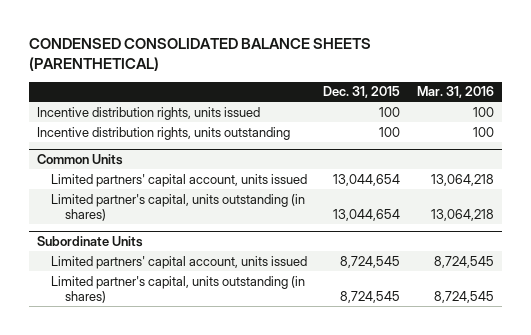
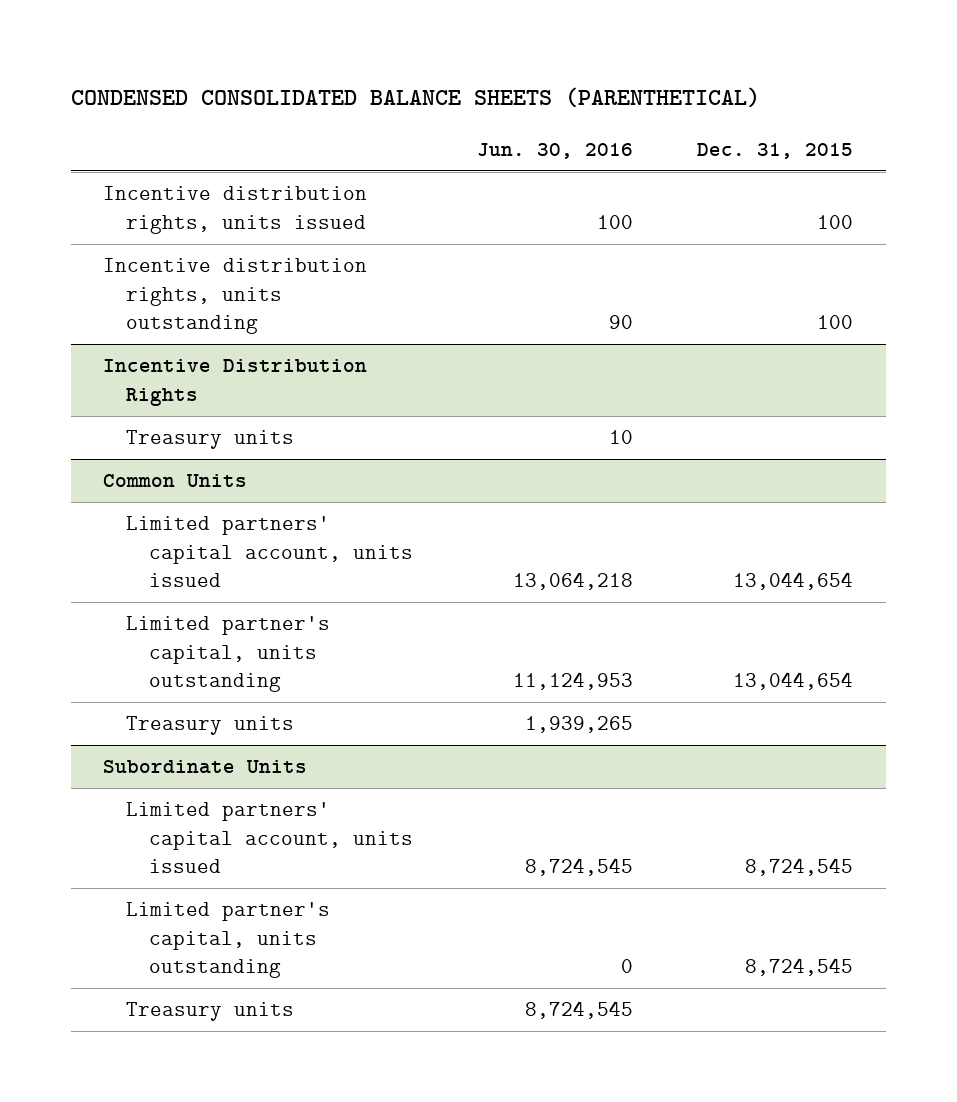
[416,86,494,99] Mar. 31, 2016 -> none
none -> [477,142,634,159] Jun. 30, 2016
none -> [103,359,368,406] Incentive Distribution Rights
none -> [126,430,295,450] Treasury units
[50,193,305,222] Limited partner's capital, units outstanding (in shares) -> [126,616,331,693] Limited partner's capital, units outstanding
none -> [126,716,295,736] Treasury units
[50,275,305,304] Limited partner's capital, units outstanding (in shares) -> [126,902,331,979] Limited partner's capital, units outstanding
none -> [126,1002,295,1022] Treasury units

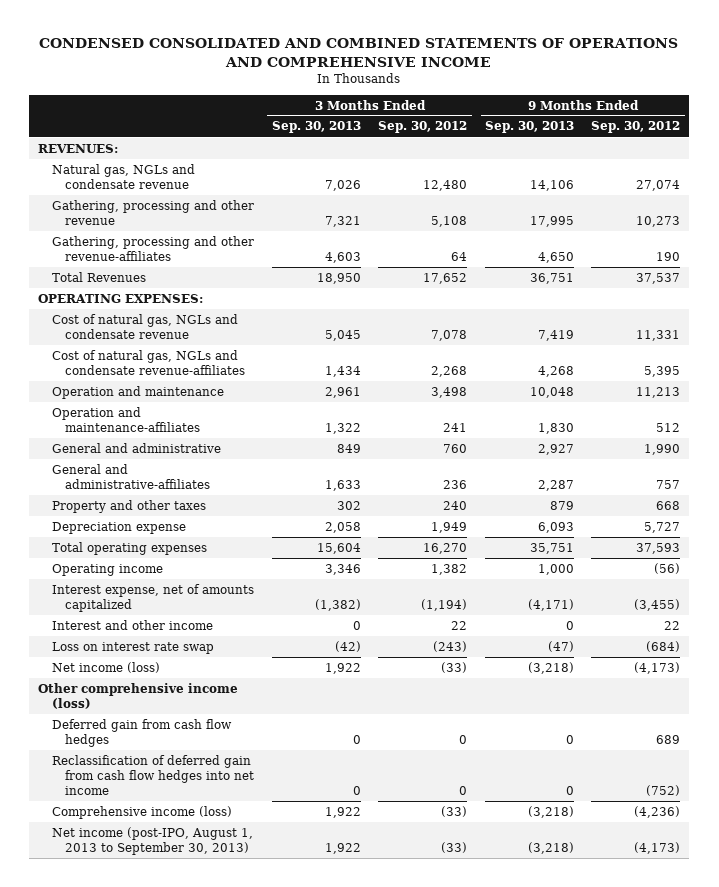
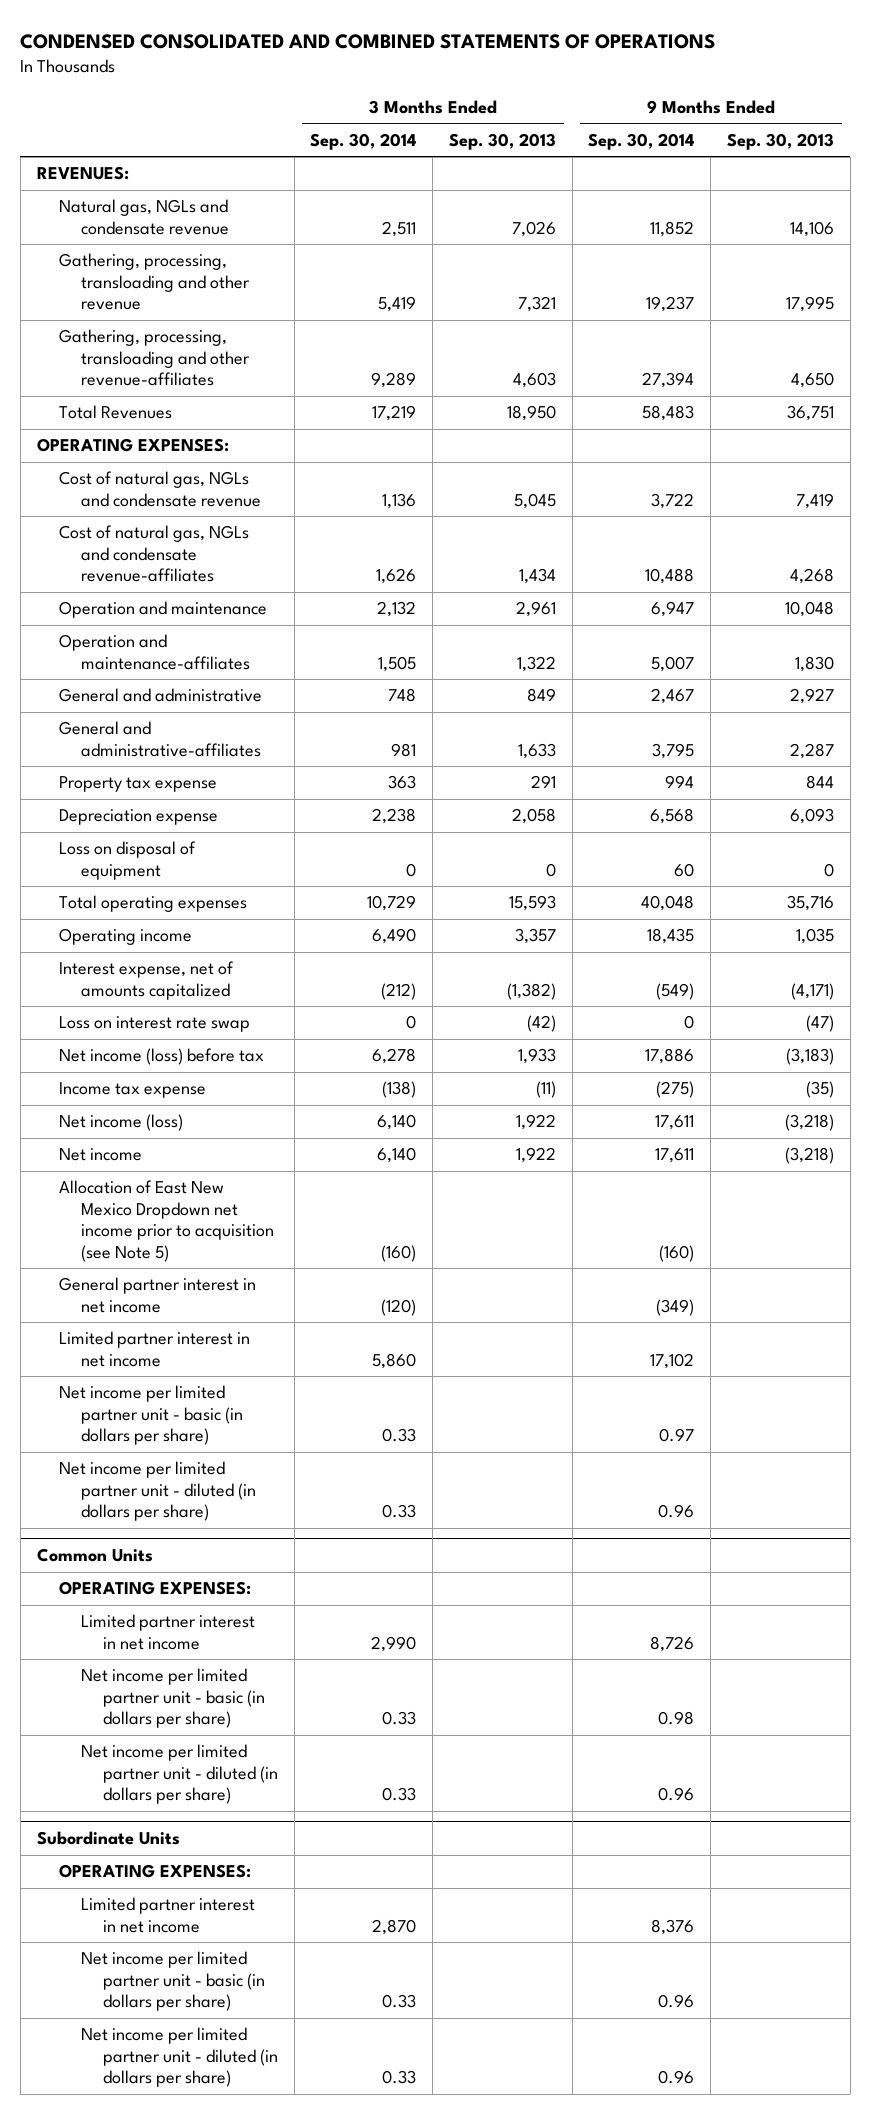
[39,37,679,67] CONDENSED CONSOLIDATED AND COMBINED STATEMENTS OF OPERATIONS AND COMPREHENSIVE INCOME -> [20,34,716,50] CONDENSED CONSOLIDATED AND COMBINED STATEMENTS OF OPERATIONS
[378,121,468,134] Sep. 30, 2012 -> none
[591,121,681,134] Sep. 30, 2012 -> none
none -> [310,132,417,150] Sep. 30, 2014
none -> [588,132,695,150] Sep. 30, 2014
[51,199,254,225] Gathering, processing and other revenue -> [58,253,250,311] Gathering, processing, transloading and other revenue
[51,235,254,261] Gathering, processing and other revenue-affiliates -> [58,329,250,387] Gathering, processing, transloading and other revenue-affiliates
[51,499,206,513] Property and other taxes -> [58,776,217,793] Property tax expense
[336,500,361,510] 302 -> [530,775,556,789] 291
[549,500,574,510] 879 -> [805,775,834,790] 844
none -> [58,841,196,880] Loss on disposal of equipment
[316,542,361,554] 15,604 -> [508,895,556,912] 15,593
[529,542,574,554] 35,751 -> [786,895,834,912] 35,716
[324,563,361,575] 3,346 -> [514,928,556,945] 3,357
[537,563,574,575] 1,000 -> [795,928,834,945] 1,035
[51,619,213,630] Interest and other income -> none
none -> [58,1048,264,1066] Net income (loss) before tax
none -> [58,1082,206,1099] Income tax expense
[38,682,239,709] Other comprehensive income (loss) -> none
[51,718,232,747] Deferred gain from cash flow hedges -> none
[51,754,255,796] Reclassification of deferred gain from cash flow hedges into net income -> none
[51,805,232,819] Comprehensive income (loss) -> none
[51,826,253,855] Net income (post-IPO, August 1, 2013 to September 30, 2013) -> [58,1148,142,1162] Net income
none -> [58,1180,274,1262] Allocation of East New Mexico Dropdown net income prior to acquisition (see Note 5)
none -> [58,1277,256,1313] General partner interest in net income
none -> [58,1331,250,1367] Limited partner interest in net income
none -> [58,1385,243,1446] Net income per limited partner unit - basic (in dollars per share)
none -> [58,1461,256,1522] Net income per limited partner unit - diluted (in dollars per share)
none -> [36,1548,153,1563] Common Units
none -> [58,1581,251,1596] OPERATING EXPENSES:
none -> [80,1614,255,1650] Limited partner interest in net income
none -> [80,1668,265,1729] Net income per limited partner unit - basic (in dollars per share)
none -> [80,1744,278,1805] Net income per limited partner unit - diluted (in dollars per share)
none -> [36,1831,180,1846] Subordinate Units
none -> [58,1864,251,1879] OPERATING EXPENSES:
none -> [80,1897,255,1933] Limited partner interest in net income
none -> [80,1951,265,2012] Net income per limited partner unit - basic (in dollars per share)
none -> [80,2027,278,2088] Net income per limited partner unit - diluted (in dollars per share)

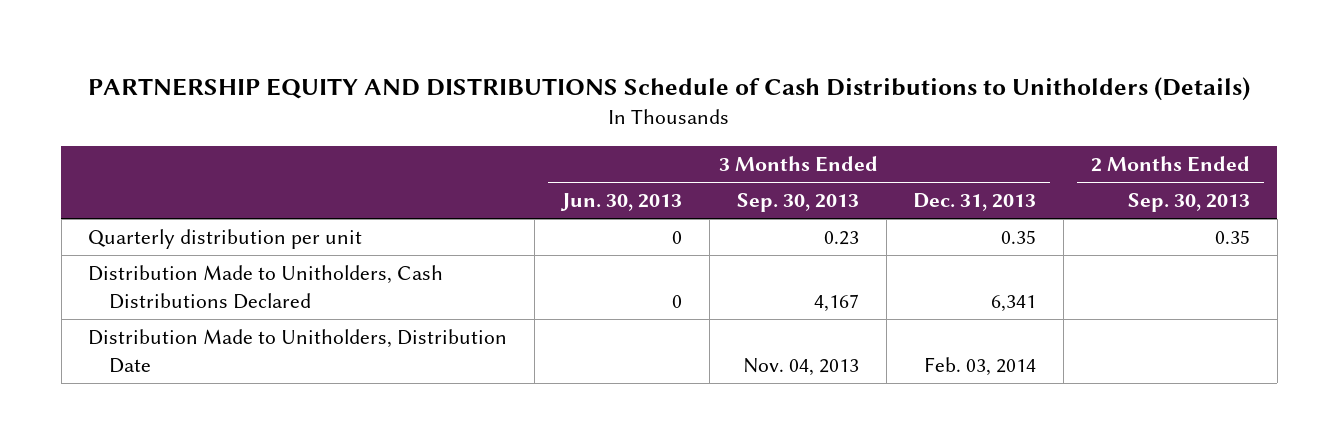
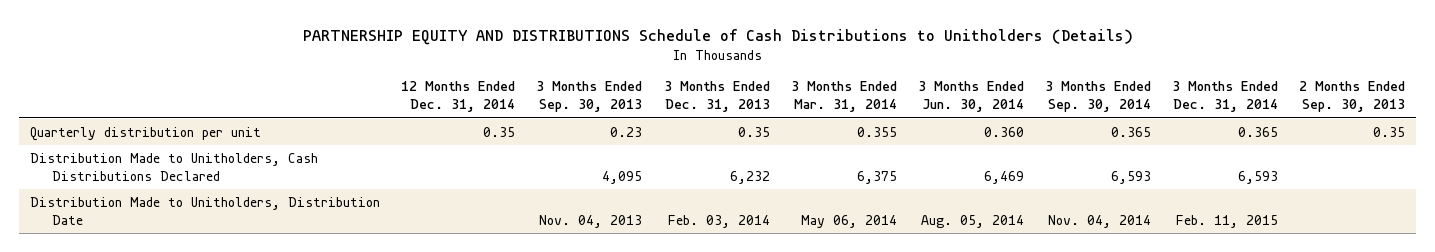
[560,193,683,212] Jun. 30, 2013 -> none
none -> [401,81,516,113] 12 Months Ended Dec. 31, 2014
none -> [790,81,897,113] 3 Months Ended Mar. 31, 2014
none -> [917,81,1024,113] 3 Months Ended Jun. 30, 2014
none -> [1044,81,1151,113] 3 Months Ended Sep. 30, 2014
none -> [1172,81,1279,113] 3 Months Ended Dec. 31, 2014
[813,294,859,313] 4,167 -> [602,170,643,184] 4,095
[991,295,1037,313] 6,341 -> [729,170,770,184] 6,232

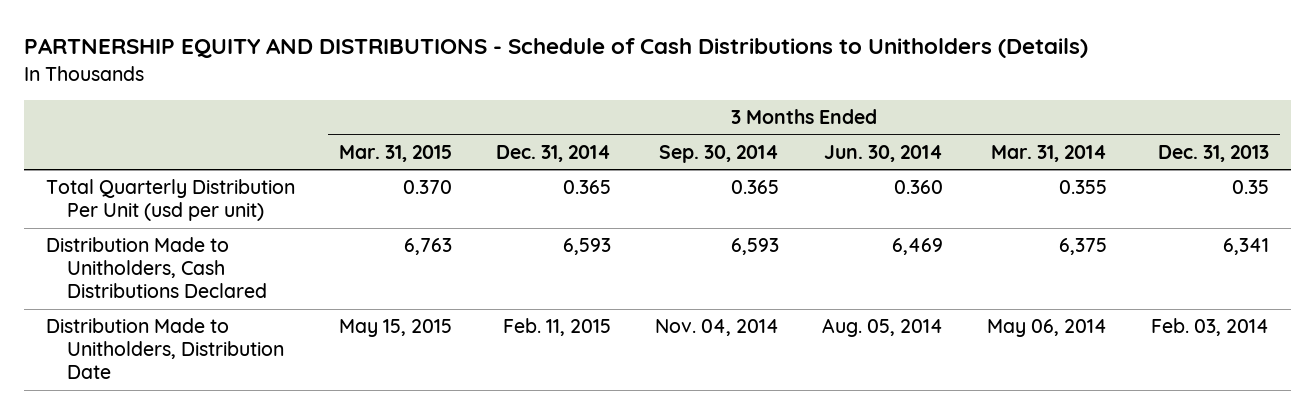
[302,28,1133,45] PARTNERSHIP EQUITY AND DISTRIBUTIONS Schedule of Cash Distributions to Unitholders (Details) -> [24,38,1089,59] PARTNERSHIP EQUITY AND DISTRIBUTIONS - Schedule of Cash Distributions to Unitholders (Details)
[401,81,516,113] 12 Months Ended Dec. 31, 2014 -> none
[536,81,643,113] 3 Months Ended Sep. 30, 2013 -> none
[1299,81,1406,113] 2 Months Ended Sep. 30, 2013 -> none
none -> [338,145,452,163] Mar. 31, 2015
[30,126,262,141] Quarterly distribution per unit -> [46,179,296,222] Total Quarterly Distribution Per Unit (usd per unit)
[729,170,770,184] 6,232 -> [1223,238,1270,256] 6,341

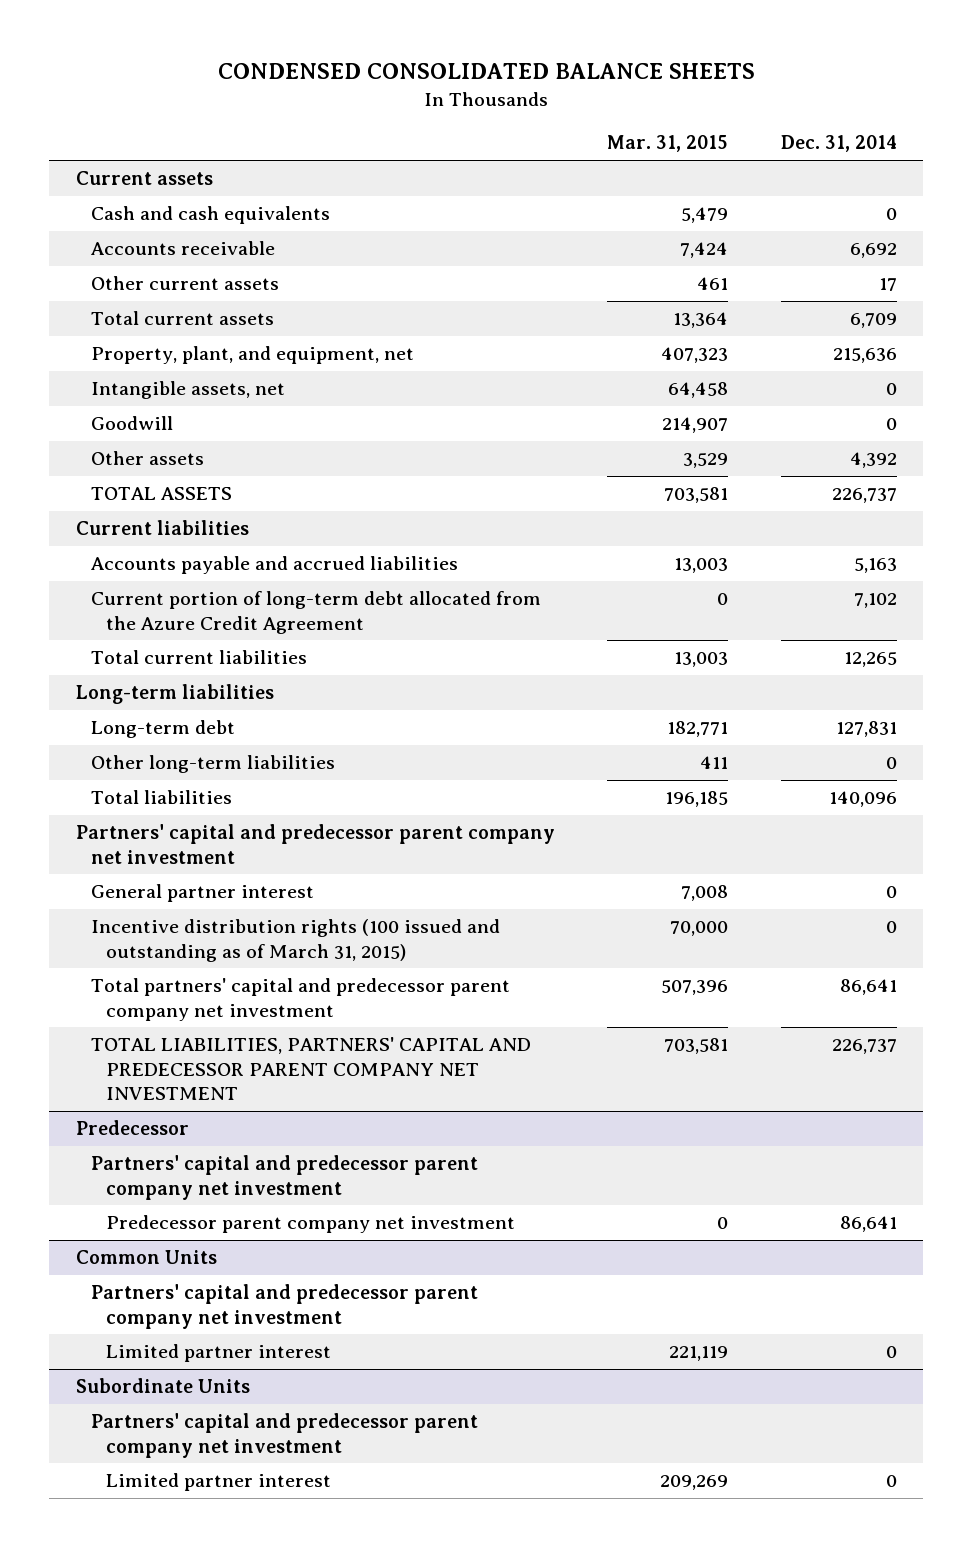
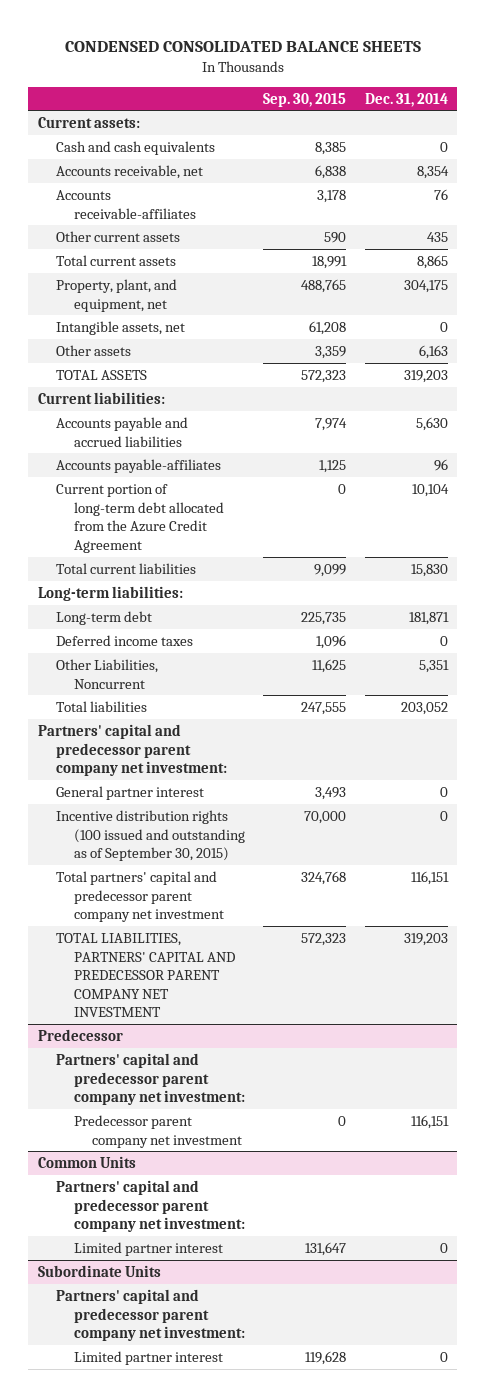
[607,135,729,153] Mar. 31, 2015 -> none
none -> [263,92,347,107] Sep. 30, 2015
[75,171,213,186] Current assets -> [37,116,140,128] Current assets:
[90,241,275,256] Accounts receivable -> [55,164,203,179] Accounts receivable, net
[850,243,898,259] 6,692 -> [416,165,449,179] 8,354
none -> [55,189,197,219] Accounts receivable-affiliates
[879,278,898,292] 17 -> [426,231,448,242] 435
[850,313,898,329] 6,709 -> [416,254,448,269] 8,865
[833,348,898,364] 215,636 -> [403,279,448,293] 304,175
[90,416,173,431] Goodwill -> none
[850,452,898,469] 4,392 -> [418,344,448,359] 6,163
[832,488,898,504] 226,737 -> [403,369,448,383] 319,203
[75,520,249,536] Current liabilities -> [37,391,165,404] Current liabilities:
[854,558,898,574] 5,163 -> [415,416,448,431] 5,630
none -> [55,458,221,473] Accounts payable-affiliates
[854,593,898,609] 7,102 -> [411,483,449,497] 10,104
[844,652,898,668] 12,265 -> [410,563,448,577] 15,830
[75,684,274,705] Long-term liabilities -> [37,585,183,601] Long-term liabilities:
[836,721,898,738] 127,831 -> [408,611,449,625] 181,871
none -> [55,634,193,646] Deferred income taxes
[90,755,335,774] Other long-term liabilities -> [55,658,158,689] Other Liabilities, Noncurrent
[886,757,898,770] 0 -> [418,659,449,673] 5,351
[829,791,898,808] 140,096 -> [400,701,448,715] 203,052
[75,824,555,864] Partners' capital and predecessor parent company net investment -> [37,723,227,777] Partners' capital and predecessor parent company net investment:
[90,919,500,962] Incentive distribution rights (100 issued and outstanding as of March 31, 2015) -> [55,809,246,862] Incentive distribution rights (100 issued and outstanding as of September 30, 2015)
[840,979,898,996] 86,641 -> [410,870,449,885] 116,151
[832,1039,898,1055] 226,737 -> [403,932,448,946] 319,203
[90,1155,478,1200] Partners' capital and predecessor parent company net investment -> [55,1052,246,1106] Partners' capital and predecessor parent company net investment:
[840,1216,898,1233] 86,641 -> [410,1114,449,1129] 116,151
[90,1284,478,1329] Partners' capital and predecessor parent company net investment -> [55,1179,246,1233] Partners' capital and predecessor parent company net investment:
[90,1413,478,1458] Partners' capital and predecessor parent company net investment -> [55,1288,246,1342] Partners' capital and predecessor parent company net investment:

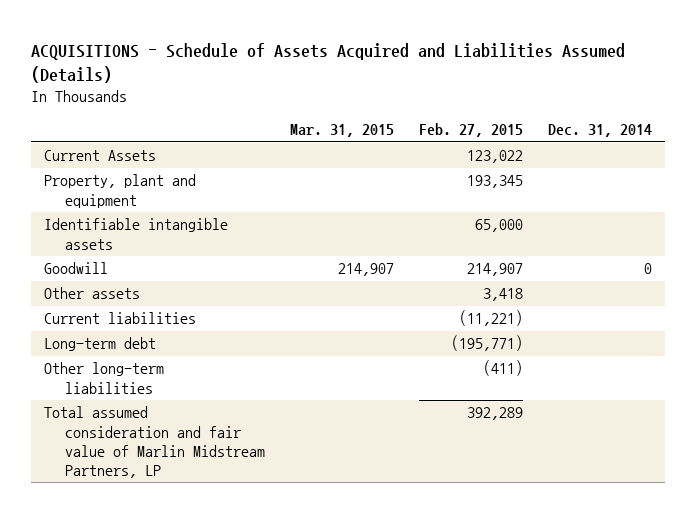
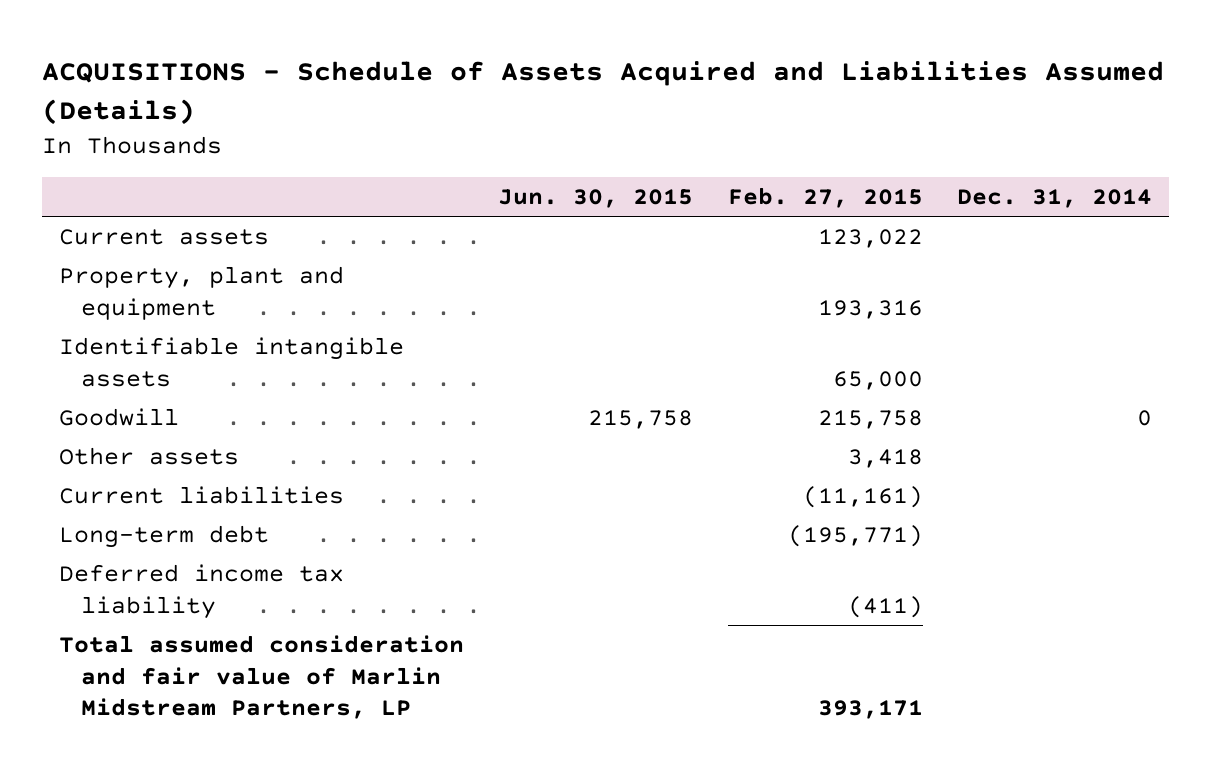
[290,124,395,138] Mar. 31, 2015 -> none
none -> [498,189,694,209] Jun. 30, 2015
[43,150,156,162] Current Assets -> [58,228,269,245] Current assets
[467,175,524,189] 193,345 -> [817,299,923,319] 193,316
[467,263,524,277] 214,907 -> [817,409,923,429] 215,758
[459,310,524,327] (11,221) -> [802,485,923,508] (11,161)
[43,362,164,394] Other long-term liabilities -> [58,563,344,619] Deferred income tax liability
[467,407,524,421] 392,289 -> [817,700,923,720] 393,171

